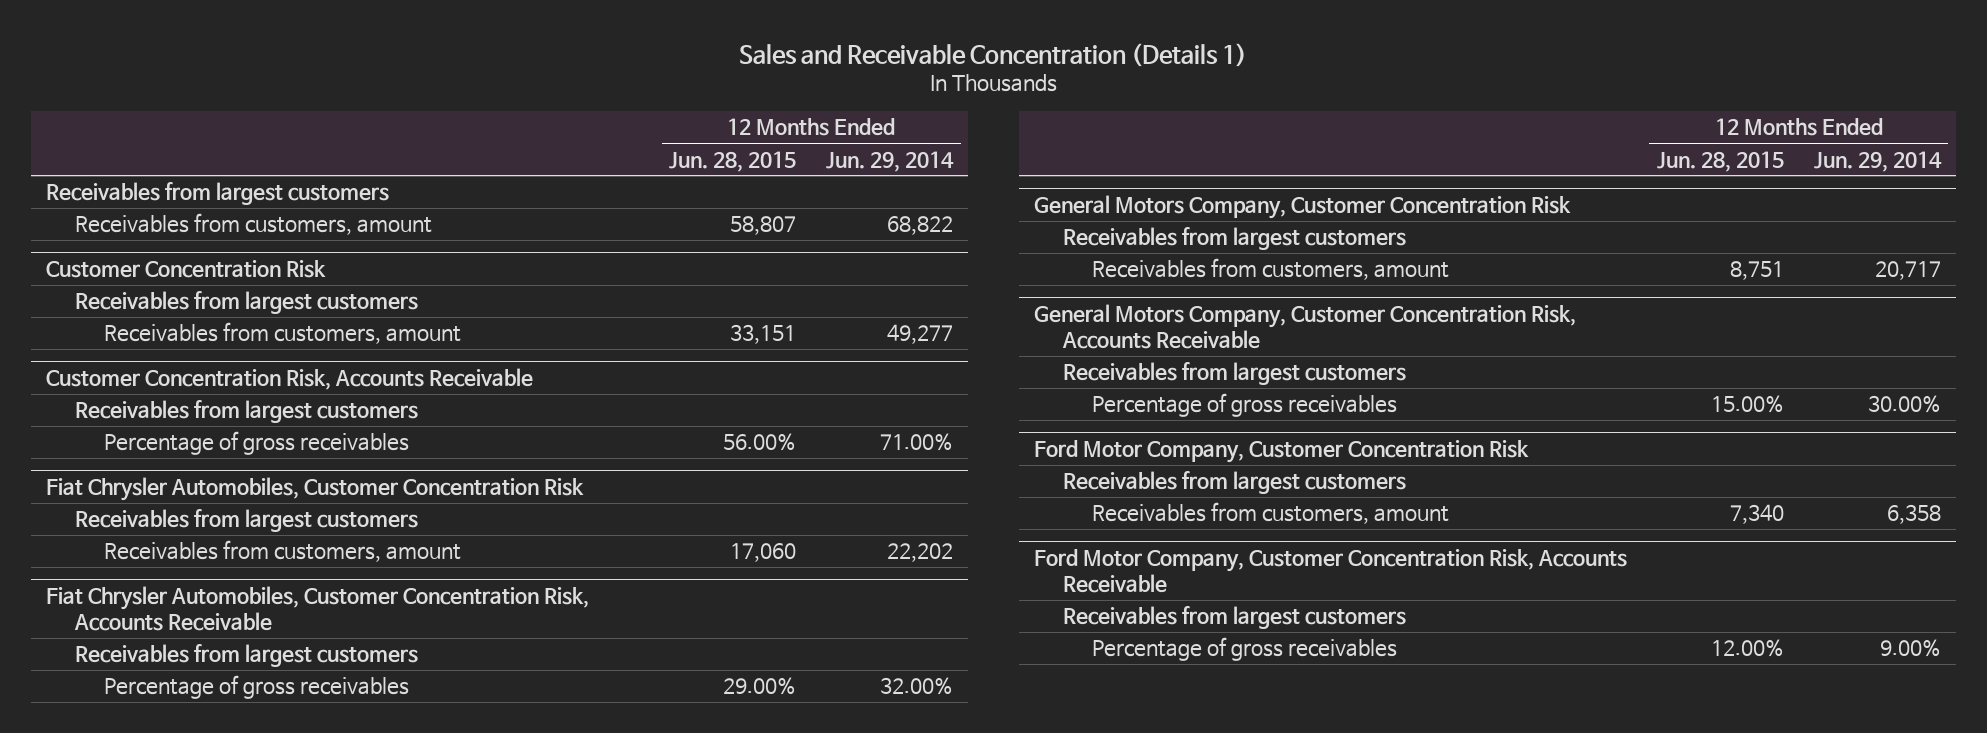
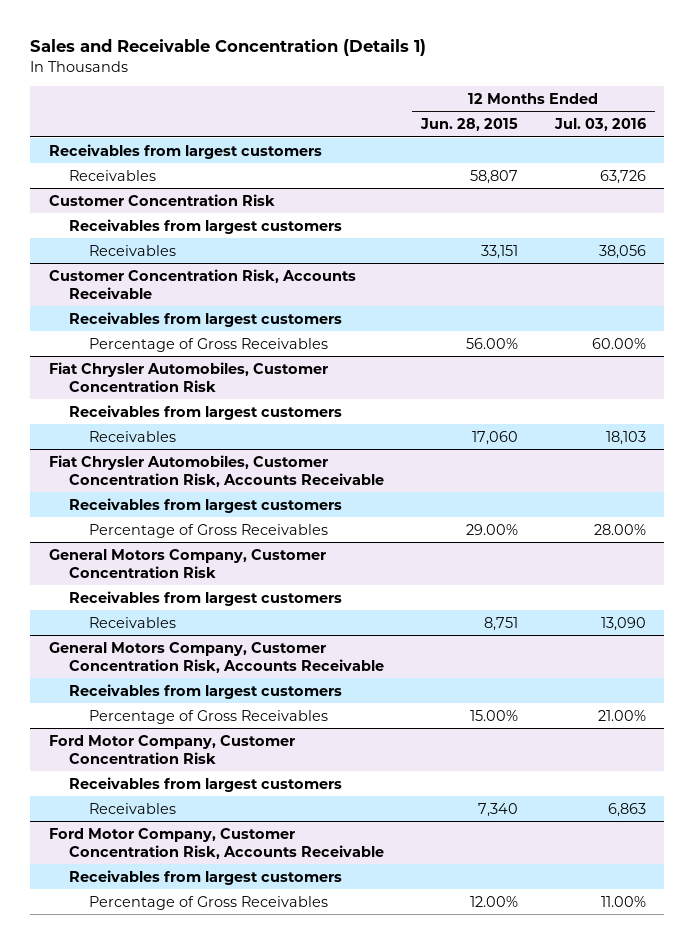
[826,150,955,172] Jun. 29, 2014 -> none
none -> [553,118,646,132] Jul. 03, 2016
[75,213,433,236] Receivables from customers, amount -> [68,169,156,181] Receivables
[104,322,462,345] Receivables from customers, amount -> [88,244,176,256] Receivables
[104,431,410,456] Percentage of gross receivables -> [88,337,328,352] Percentage of Gross Receivables
[104,540,462,563] Receivables from customers, amount -> [88,430,176,442] Receivables
[104,675,410,700] Percentage of gross receivables -> [88,523,328,538] Percentage of Gross Receivables
[1091,258,1449,281] Receivables from customers, amount -> [88,616,176,628] Receivables
[1091,393,1397,418] Percentage of gross receivables -> [88,709,328,724] Percentage of Gross Receivables
[1091,502,1449,525] Receivables from customers, amount -> [88,802,176,814] Receivables
[1091,637,1397,662] Percentage of gross receivables -> [88,895,328,910] Percentage of Gross Receivables

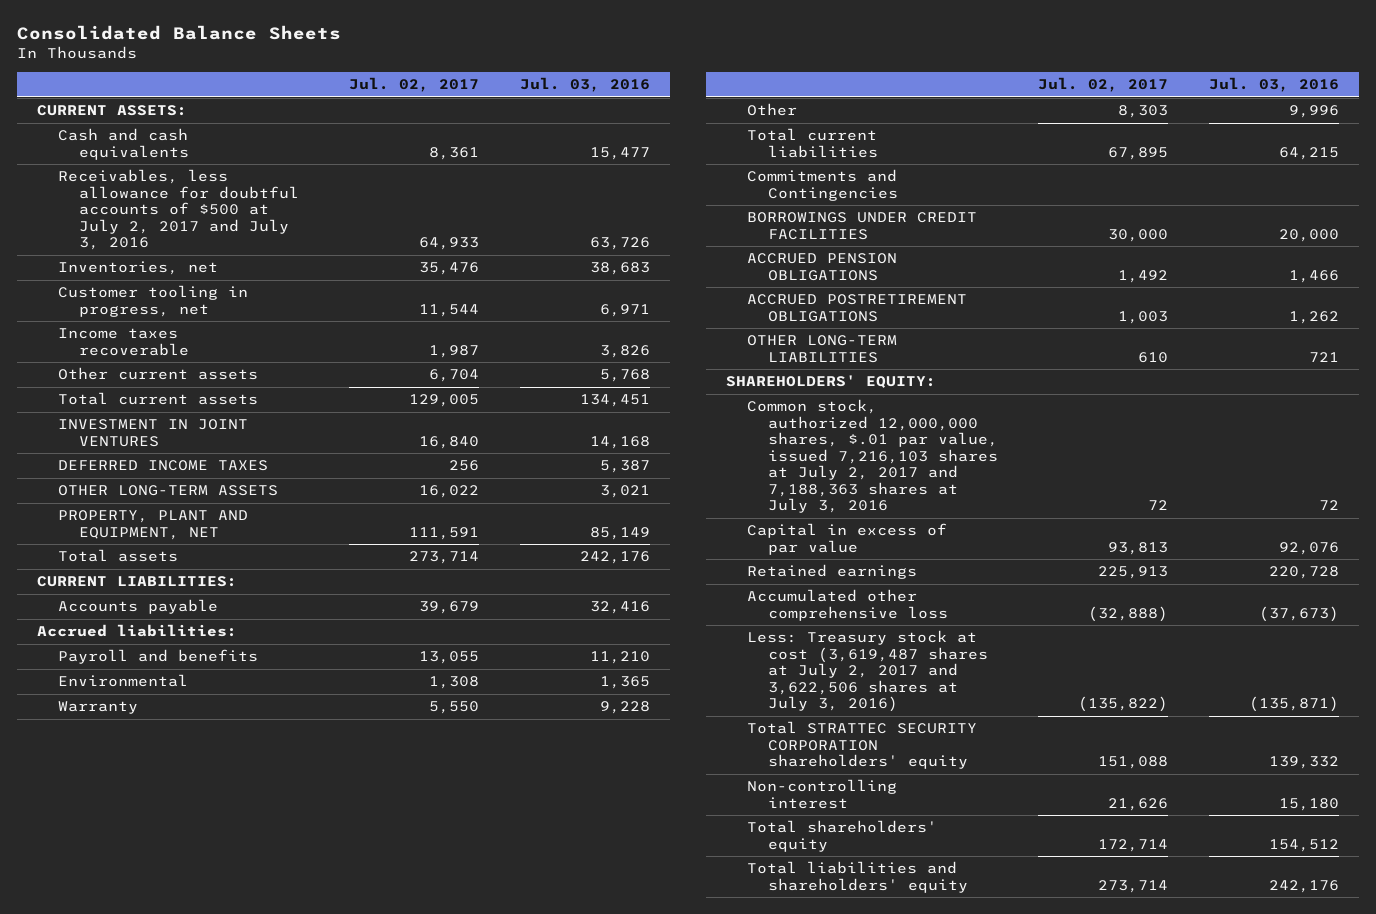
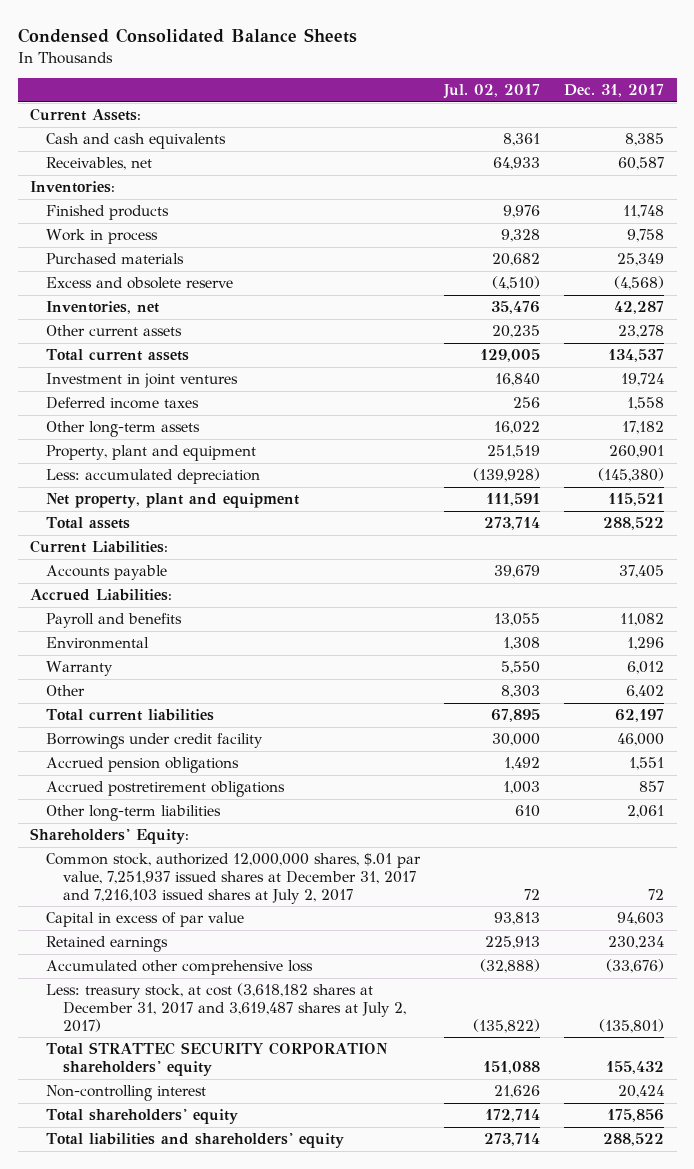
[16,24,341,40] Consolidated Balance Sheets -> [17,27,357,43] Condensed Consolidated Balance Sheets
[519,77,650,93] Jul. 03, 2016 -> none
none -> [564,84,665,98] Dec. 31, 2017
[36,105,187,117] CURRENT ASSETS: -> [29,108,141,122] Current Assets:
[57,169,299,251] Receivables, less allowance for doubtful accounts of $500 at July 2, 2017 and July 3, 2016 -> [46,157,153,171] Receivables, net
none -> [29,181,115,194] Inventories:
none -> [46,205,170,221] Finished products
none -> [46,229,159,245] Work in process
none -> [46,253,185,265] Purchased materials
none -> [46,277,234,290] Excess and obsolete reserve
[57,285,248,317] Customer tooling in progress, net -> none
[57,328,189,356] Income taxes recoverable -> none
[429,369,480,383] 6,704 -> [492,325,541,339] 20,235
[57,419,248,447] INVESTMENT IN JOINT VENTURES -> [46,373,239,389] Investment in joint ventures
[57,460,268,472] DEFERRED INCOME TAXES -> [46,397,200,410] Deferred income taxes
[57,485,278,497] OTHER LONG-TERM ASSETS -> [46,421,201,438] Other long-term assets
none -> [46,445,257,462] Property, plant and equipment
none -> [46,469,261,485] Less: accumulated depreciation
[57,510,248,540] PROPERTY, PLANT AND EQUIPMENT, NET -> [46,493,300,509] Net property, plant and equipment
[36,576,237,588] CURRENT LIABILITIES: -> [29,540,168,554] Current Liabilities:
[36,624,237,638] Accrued liabilities: -> [29,589,172,602] Accrued Liabilities:
[746,169,898,201] Commitments and Contingencies -> none
[746,212,977,240] BORROWINGS UNDER CREDIT FACILITIES -> [46,733,264,750] Borrowings under credit facility
[746,253,897,281] ACCRUED PENSION OBLIGATIONS -> [46,757,240,774] Accrued pension obligations
[746,294,967,322] ACCRUED POSTRETIREMENT OBLIGATIONS -> [46,781,286,798] Accrued postretirement obligations
[746,335,897,363] OTHER LONG-TERM LIABILITIES -> [46,805,222,822] Other long-term liabilities
[725,375,936,389] SHAREHOLDERS' EQUITY: -> [29,828,189,845] Shareholders' Equity:
[746,399,998,514] Common stock, authorized 12,000,000 shares, $.01 par value, issued 7,216,103 shares at July 2, 2017 and 7,188,363 shares at July 3, 2016 -> [46,853,422,905] Common stock, authorized 12,000,000 shares, $.01 par value, 7,251,937 issued shares at December 31, 2017 and 7,216,103 issued shares at July 2, 2017
[746,630,988,713] Less: Treasury stock at cost (3,619,487 shares at July 2, 2017 and 3,622,506 shares at July 3, 2016) -> [46,983,406,1033] Less: treasury stock, at cost (3,618,182 shares at December 31, 2017 and 3,619,487 shares at July 2, 2017)

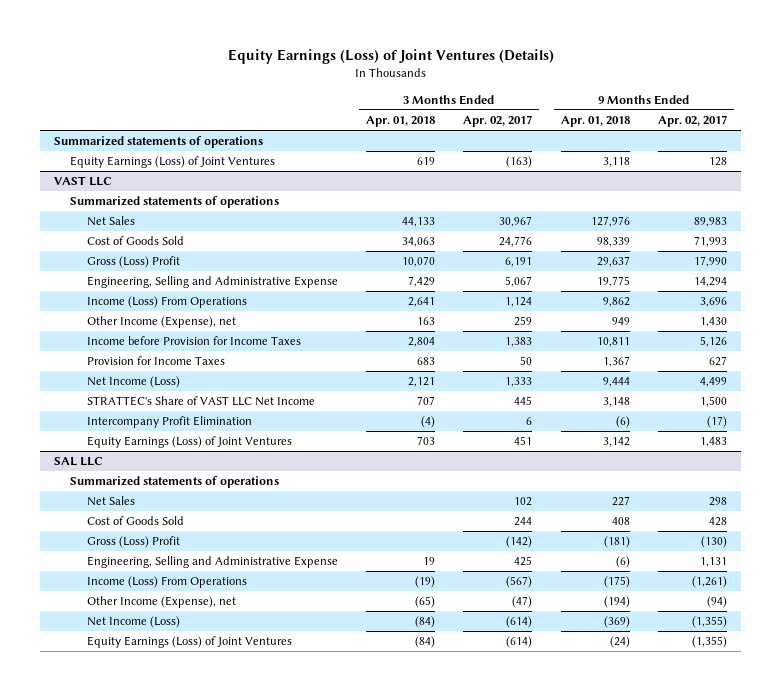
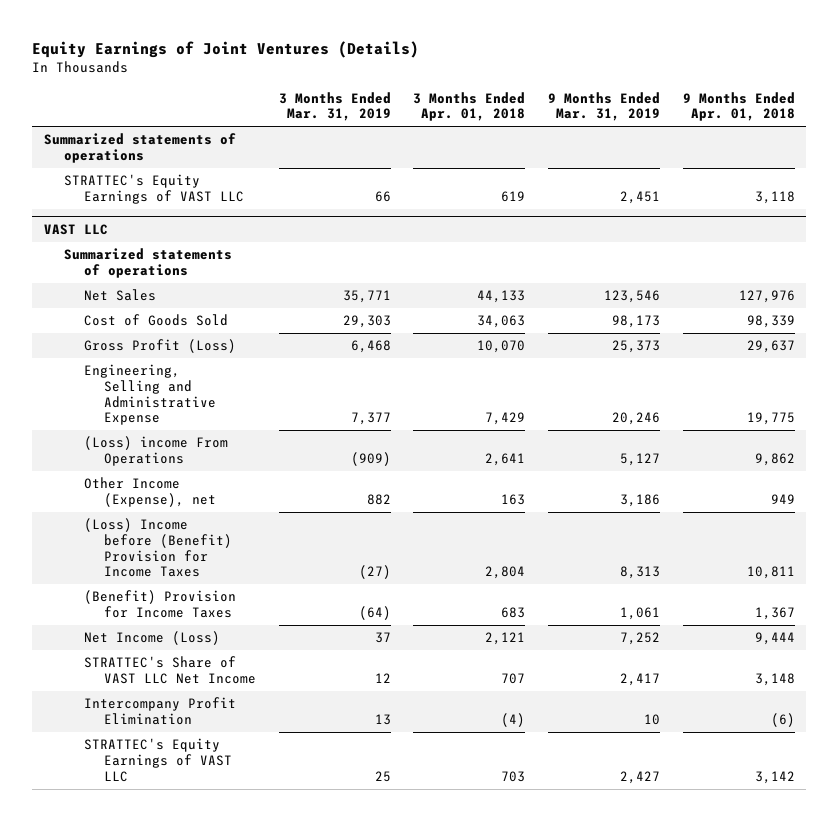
[227,48,554,64] Equity Earnings (Loss) of Joint Ventures (Details) -> [32,40,420,58] Equity Earnings of Joint Ventures (Details)
[463,115,533,128] Apr. 02, 2017 -> none
[658,115,728,128] Apr. 02, 2017 -> none
none -> [278,91,391,122] 3 Months Ended Mar. 31, 2019
none -> [548,91,661,122] 9 Months Ended Mar. 31, 2019
[70,156,276,169] Equity Earnings (Loss) of Joint Ventures -> [63,174,244,205] STRATTEC's Equity Earnings of VAST LLC
[86,256,180,269] Gross (Loss) Profit -> [83,339,236,354] Gross Profit (Loss)
[86,296,247,309] Income (Loss) From Operations -> [83,436,228,467] (Loss) income From Operations
[86,336,301,346] Income before Provision for Income Taxes -> [83,518,232,578] (Loss) Income before (Benefit) Provision for Income Taxes
[86,356,225,366] Provision for Income Taxes -> [83,590,236,619] (Benefit) Provision for Income Taxes
[54,457,104,467] SAL LLC -> none
[70,476,280,489] Summarized statements of operations -> none
[86,496,135,507] Net Sales -> none
[86,516,184,526] Cost of Goods Sold -> none
[86,536,180,549] Gross (Loss) Profit -> none
[86,556,338,569] Engineering, Selling and Administrative Expense -> none
[86,576,247,589] Income (Loss) From Operations -> none
[86,596,236,609] Other Income (Expense), net -> none
[86,616,180,629] Net Income (Loss) -> none
[86,636,292,649] Equity Earnings (Loss) of Joint Ventures -> none
[86,436,292,449] Equity Earnings (Loss) of Joint Ventures -> [83,738,232,782] STRATTEC's Equity Earnings of VAST LLC

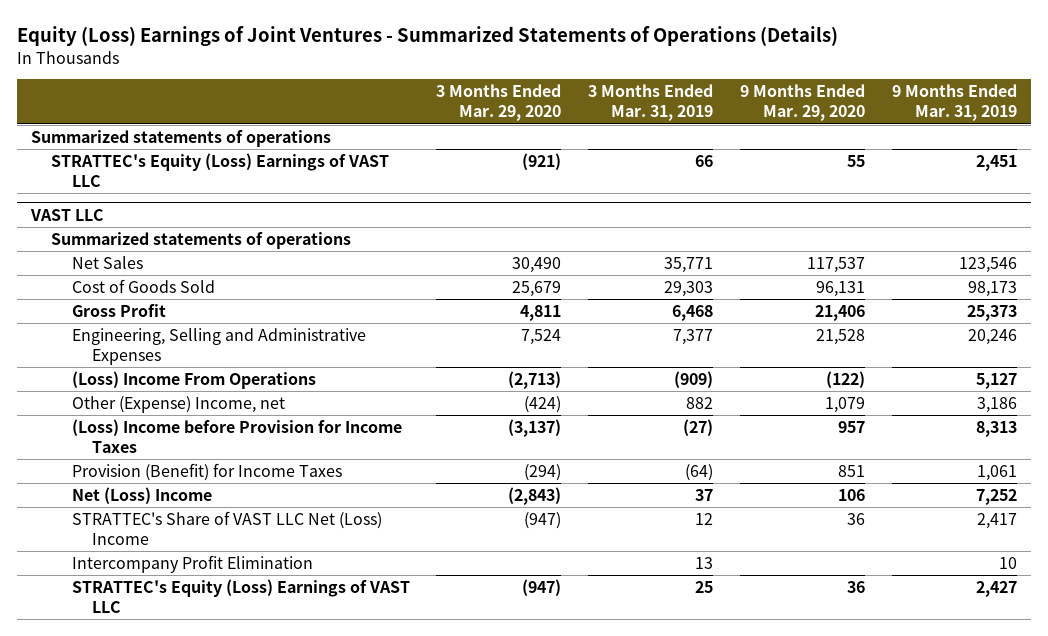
[32,40,420,58] Equity Earnings of Joint Ventures (Details) -> [17,26,839,47] Equity (Loss) Earnings of Joint Ventures - Summarized Statements of Operations (Details)
[413,91,526,122] 3 Months Ended Apr. 01, 2018 -> none
[683,91,796,122] 9 Months Ended Apr. 01, 2018 -> none
none -> [436,84,562,122] 3 Months Ended Mar. 29, 2020
none -> [740,84,866,122] 9 Months Ended Mar. 29, 2020
[63,174,244,205] STRATTEC's Equity Earnings of VAST LLC -> [51,153,390,188] STRATTEC's Equity (Loss) Earnings of VAST LLC
[83,339,236,354] Gross Profit (Loss) -> [71,304,166,318] Gross Profit
[83,364,216,426] Engineering, Selling and Administrative Expense -> [71,328,366,366] Engineering, Selling and Administrative Expenses
[83,436,228,467] (Loss) income From Operations -> [71,371,316,390] (Loss) Income From Operations
[83,477,216,508] Other Income (Expense), net -> [71,396,285,414] Other (Expense) Income, net
[83,518,232,578] (Loss) Income before (Benefit) Provision for Income Taxes -> [71,419,402,454] (Loss) Income before Provision for Income Taxes
[83,590,236,619] (Benefit) Provision for Income Taxes -> [71,463,342,482] Provision (Benefit) for Income Taxes
[83,631,220,646] Net Income (Loss) -> [71,487,212,505] Net (Loss) Income
[83,656,256,685] STRATTEC's Share of VAST LLC Net Income -> [71,511,382,546] STRATTEC's Share of VAST LLC Net (Loss) Income
[83,738,232,782] STRATTEC's Equity Earnings of VAST LLC -> [71,579,410,614] STRATTEC's Equity (Loss) Earnings of VAST LLC

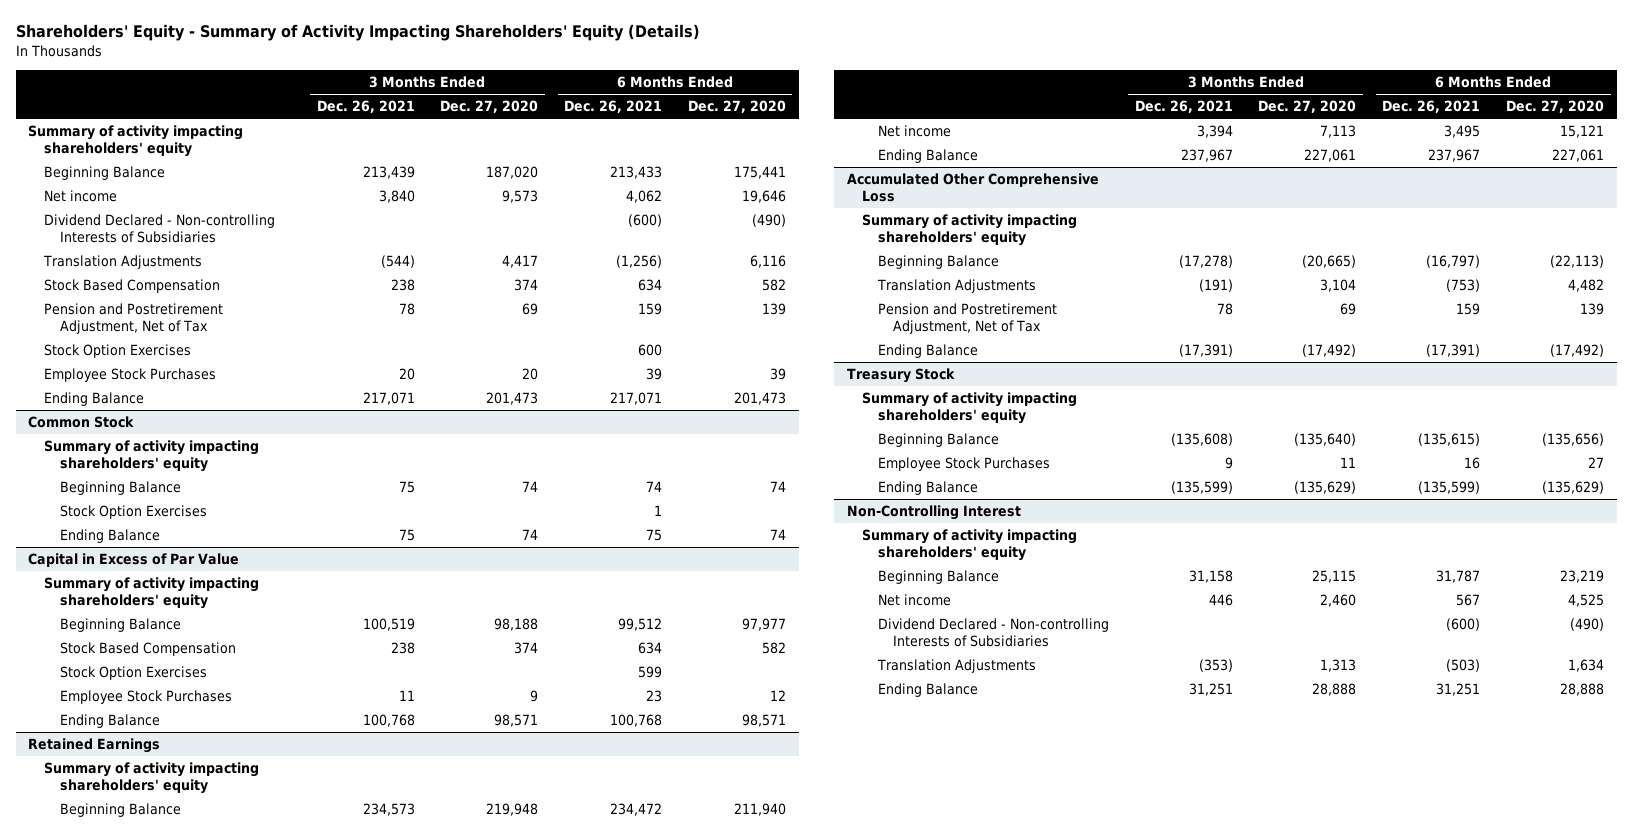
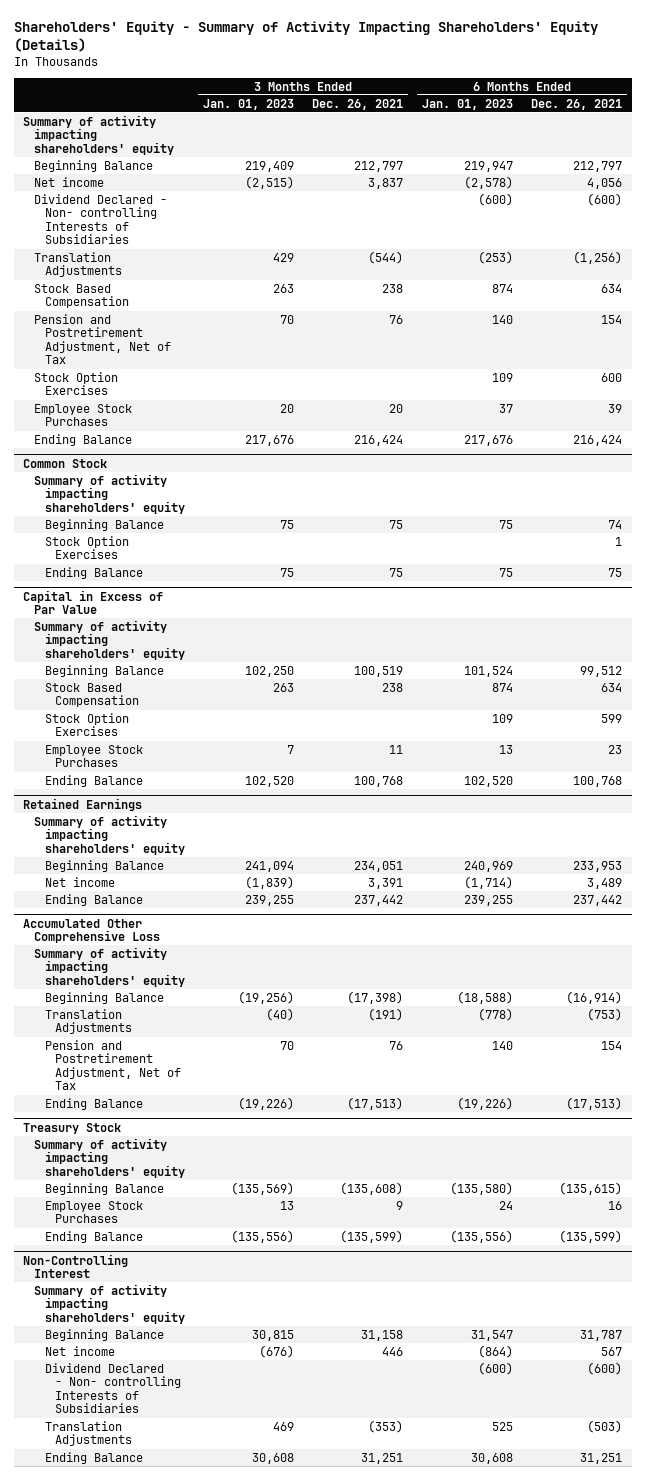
[440,100,539,114] Dec. 27, 2020 -> none
[687,100,786,114] Dec. 27, 2020 -> none
none -> [203,98,295,110] Jan. 01, 2023
none -> [421,98,513,110] Jan. 01, 2023
[362,166,415,180] 213,439 -> [354,160,404,172] 212,797
[610,166,663,180] 213,433 -> [573,160,623,172] 212,797
[378,190,415,204] 3,840 -> [368,177,404,189] 3,837
[626,190,663,204] 4,062 -> [587,177,623,189] 4,056
[44,214,276,243] Dividend Declared - Non-controlling Interests of Subsidiaries -> [34,193,168,245] Dividend Declared - Non- controlling Interests of Subsidiaries
[398,303,415,316] 78 -> [389,314,404,324] 76
[638,303,663,316] 159 -> [601,314,623,324] 154
[362,392,415,406] 217,071 -> [354,434,404,446] 216,424
[610,392,663,406] 217,071 -> [573,434,623,446] 216,424
[362,803,415,817] 234,573 -> [354,860,404,872] 234,051
[610,803,663,817] 234,472 -> [573,860,623,872] 233,953
[1196,125,1233,139] 3,394 -> [368,877,404,889] 3,391
[1444,125,1481,139] 3,495 -> [587,877,623,889] 3,489
[1180,149,1233,163] 237,967 -> [354,894,404,906] 237,442
[1428,149,1481,163] 237,967 -> [573,894,623,906] 237,442
[1178,255,1233,269] (17,278) -> [347,990,404,1004] (17,398)
[1426,255,1481,269] (16,797) -> [566,990,623,1004] (16,914)
[1216,303,1233,316] 78 -> [389,1040,404,1050] 76
[1456,303,1481,316] 159 -> [601,1040,623,1050] 154
[1178,344,1233,358] (17,391) -> [347,1096,404,1110] (17,513)
[1426,344,1481,358] (17,391) -> [566,1096,623,1110] (17,513)
[877,618,1109,647] Dividend Declared - Non-controlling Interests of Subsidiaries -> [44,1362,182,1414] Dividend Declared - Non- controlling Interests of Subsidiaries

